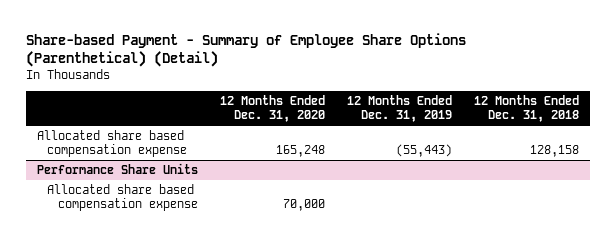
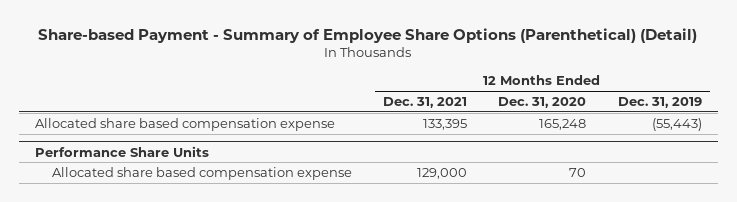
[474,95,580,123] 12 Months Ended Dec. 31, 2018 -> none
none -> [382,96,467,108] Dec. 31, 2021
[283,199,326,212] 70,000 -> [569,167,587,177] 70

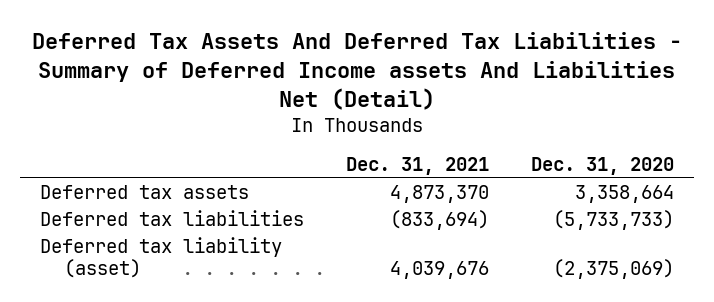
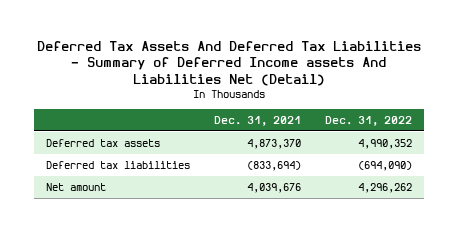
[530,157,674,176] Dec. 31, 2020 -> none
none -> [325,115,413,126] Dec. 31, 2022
[40,237,283,279] Deferred tax liability (asset) -> [46,182,107,191] Net amount

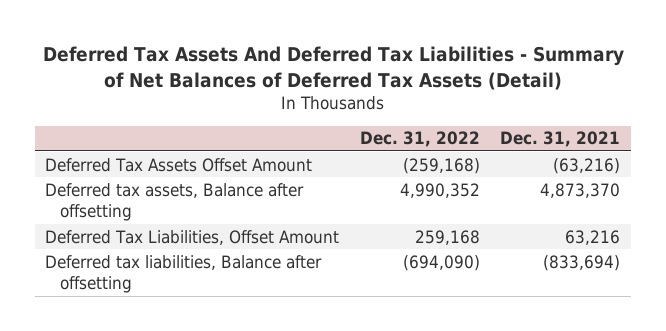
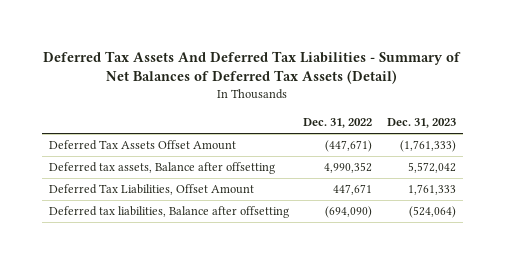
[500,131,621,148] Dec. 31, 2021 -> none
none -> [386,118,456,129] Dec. 31, 2023
[402,157,480,174] (259,168) -> [325,140,373,153] (447,671)
[414,229,480,245] 259,168 -> [333,184,373,196] 447,671

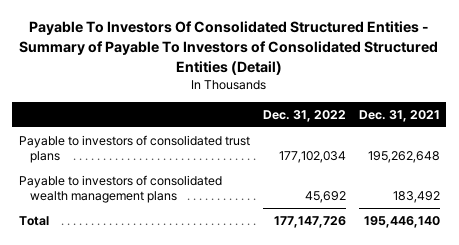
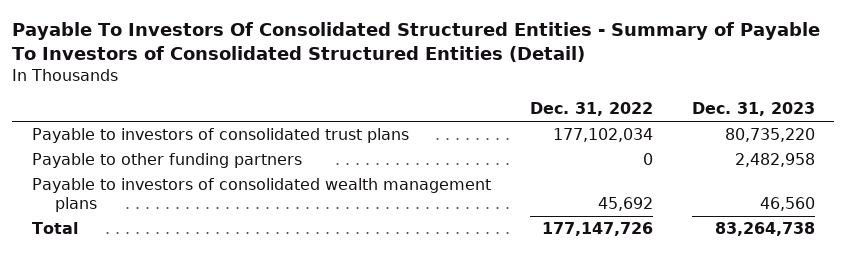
[358,109,440,122] Dec. 31, 2021 -> none
none -> [691,102,815,117] Dec. 31, 2023
none -> [31,153,302,169] Payable to other funding partners

